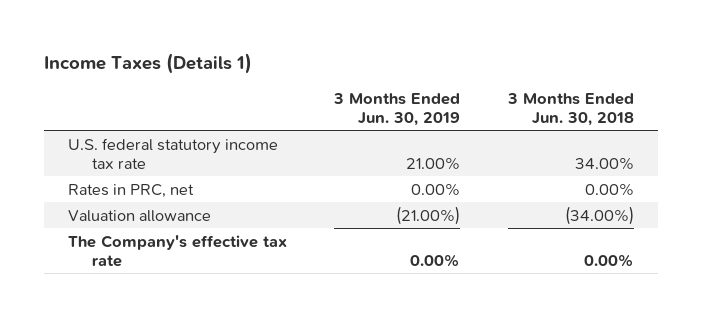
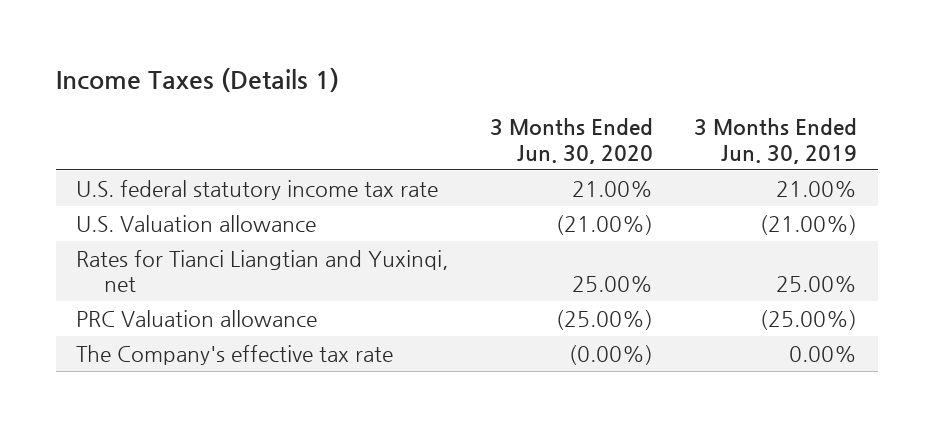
[507,92,635,126] 3 Months Ended Jun. 30, 2018 -> none
none -> [489,118,653,164] 3 Months Ended Jun. 30, 2020
[67,183,194,198] Rates in PRC, net -> none
none -> [76,214,317,232] U.S. Valuation allowance
none -> [76,249,449,293] Rates for Tianci Liangtian and Yuxinqi, net
[67,209,211,222] Valuation allowance -> [76,309,318,327] PRC Valuation allowance
[396,205,461,225] (21.00%) -> [760,309,858,330] (25.00%)

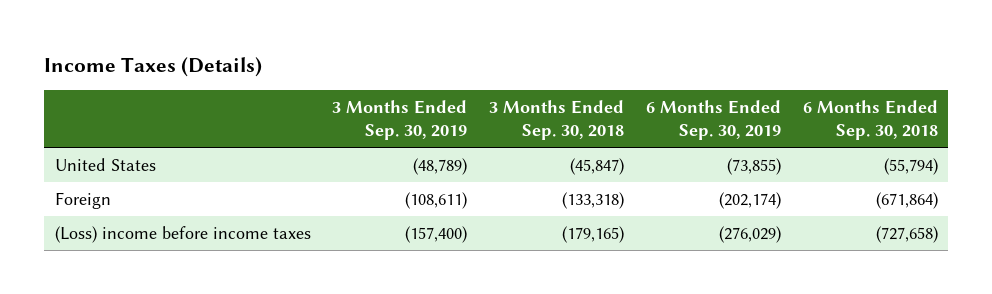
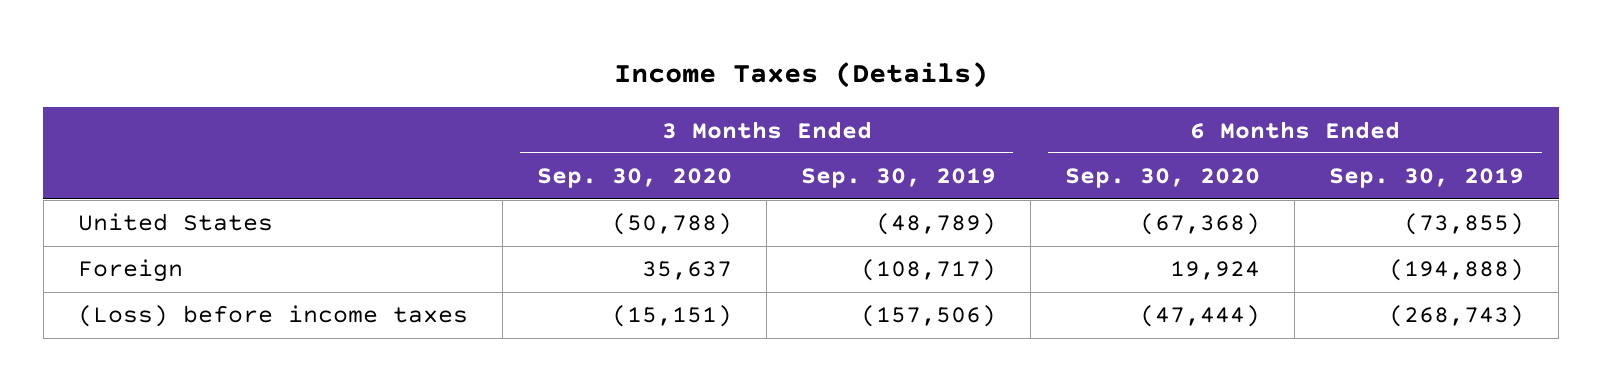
[489,99,625,140] 3 Months Ended Sep. 30, 2018 -> none
[802,99,938,140] 6 Months Ended Sep. 30, 2018 -> none
none -> [537,168,733,189] Sep. 30, 2020
none -> [1065,168,1261,189] Sep. 30, 2020
[405,192,468,210] (108,611) -> [861,259,997,282] (108,717)
[718,192,781,210] (202,174) -> [1389,259,1525,282] (194,888)
[54,226,311,244] (Loss) income before income taxes -> [78,305,469,328] (Loss) before income taxes
[405,226,468,244] (157,400) -> [861,305,997,328] (157,506)
[718,226,781,244] (276,029) -> [1389,305,1525,328] (268,743)

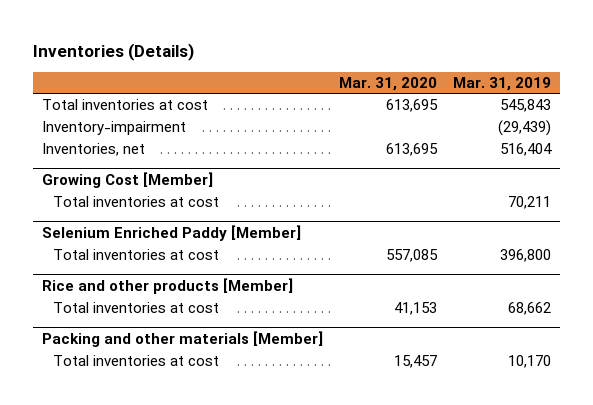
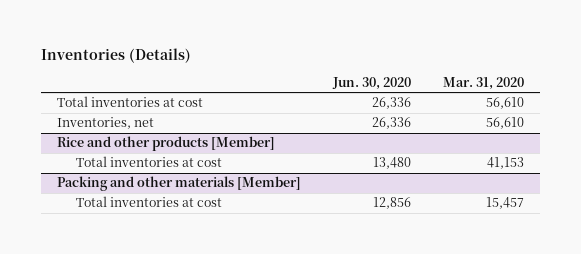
[453,76,552,91] Mar. 31, 2019 -> none
none -> [332,76,412,90] Jun. 30, 2020
[41,121,186,136] Inventory-impairment -> none
[41,172,213,189] Growing Cost [Member] -> none
[52,196,219,208] Total inventories at cost -> none
[41,225,301,242] Selenium Enriched Paddy [Member] -> none
[52,249,219,261] Total inventories at cost -> none
[386,99,439,113] 613,695 -> [486,97,525,110] 56,610
[386,143,439,157] 613,695 -> [486,117,525,130] 56,610

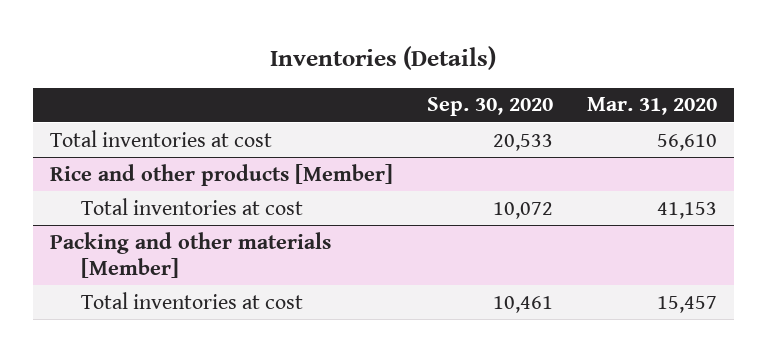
[332,76,412,90] Jun. 30, 2020 -> none
none -> [426,97,553,117] Sep. 30, 2020
[57,117,155,130] Inventories, net -> none

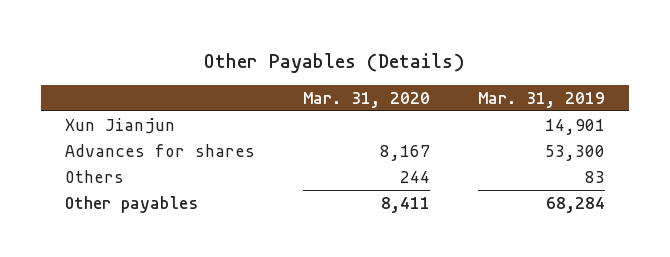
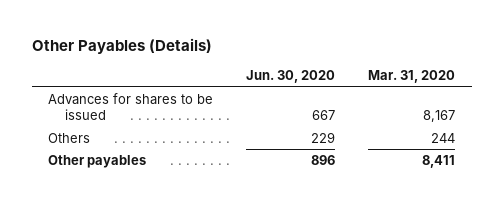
[477,91,605,108] Mar. 31, 2019 -> none
none -> [246,70,336,84] Jun. 30, 2020
[64,117,175,134] Xun Jianjun -> none
[64,143,255,157] Advances for shares -> [48,92,214,121] Advances for shares to be issued

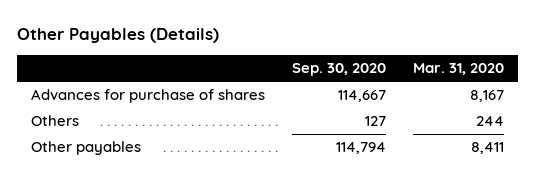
[246,70,336,84] Jun. 30, 2020 -> none
none -> [292,63,387,77] Sep. 30, 2020
[48,92,214,121] Advances for shares to be issued -> [30,89,265,104] Advances for purchase of shares

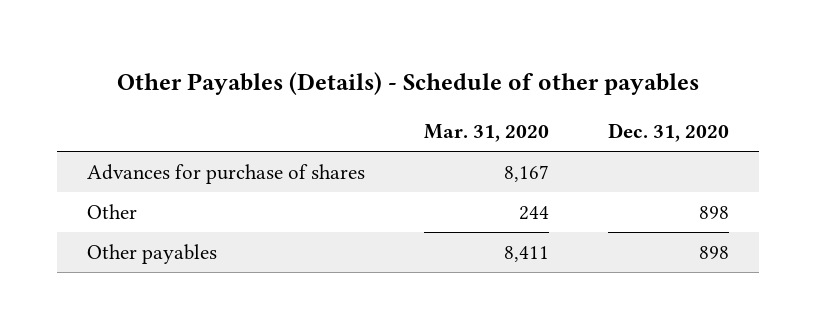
[17,28,220,44] Other Payables (Details) -> [117,72,700,96] Other Payables (Details) - Schedule of other payables
[292,63,387,77] Sep. 30, 2020 -> none
none -> [608,123,730,143] Dec. 31, 2020
[30,115,79,127] Others -> [87,203,138,219] Other

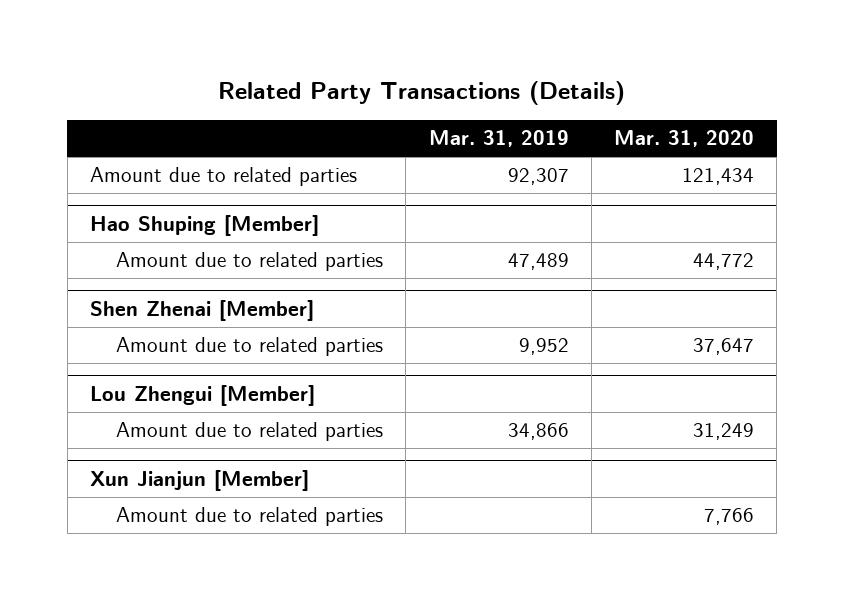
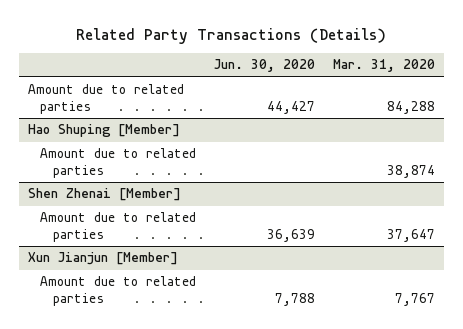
[428,130,569,148] Mar. 31, 2019 -> none
none -> [214,59,316,73] Jun. 30, 2020
[682,168,755,186] 121,434 -> [387,101,436,115] 84,288
[693,253,755,271] 44,772 -> [387,165,436,179] 38,874
[90,385,316,407] Lou Zhengui [Member] -> none
[116,422,384,442] Amount due to related parties -> none
[704,508,755,526] 7,766 -> [395,293,436,307] 7,767

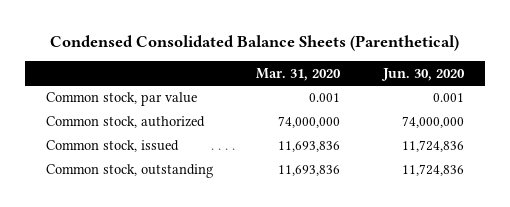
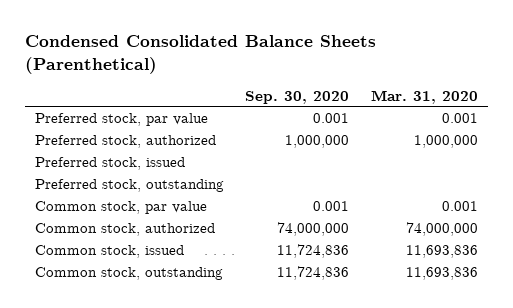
[380,67,465,81] Jun. 30, 2020 -> none
none -> [245,90,350,104] Sep. 30, 2020
none -> [35,112,209,126] Preferred stock, par value
none -> [35,134,217,148] Preferred stock, authorized
none -> [35,156,186,170] Preferred stock, issued
none -> [35,178,225,192] Preferred stock, outstanding

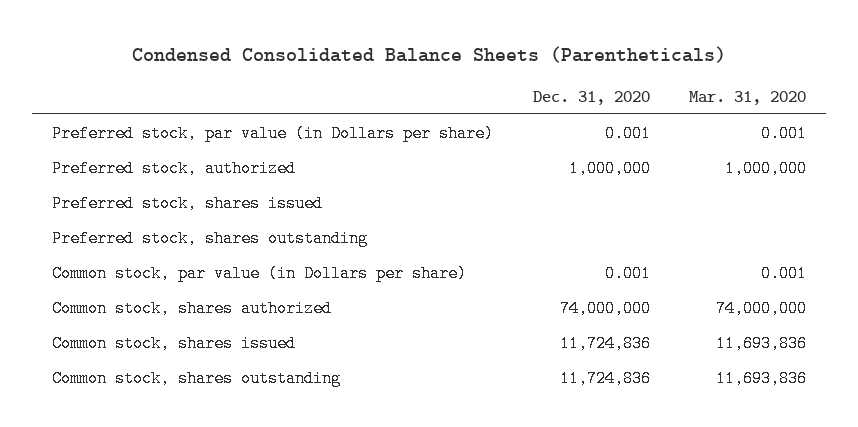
[24,35,376,75] Condensed Consolidated Balance Sheets (Parenthetical) -> [132,45,727,63] Condensed Consolidated Balance Sheets (Parentheticals)
[245,90,350,104] Sep. 30, 2020 -> none
none -> [532,90,650,105] Dec. 31, 2020
[35,112,209,126] Preferred stock, par value -> [52,124,495,142] Preferred stock, par value (in Dollars per share)
[35,156,186,170] Preferred stock, issued -> [52,194,324,212] Preferred stock, shares issued
[35,178,225,192] Preferred stock, outstanding -> [52,229,369,247] Preferred stock, shares outstanding
[35,200,208,214] Common stock, par value -> [52,264,468,282] Common stock, par value (in Dollars per share)
[35,222,216,236] Common stock, authorized -> [52,299,333,317] Common stock, shares authorized
[35,244,185,258] Common stock, issued -> [52,334,297,352] Common stock, shares issued
[35,266,224,280] Common stock, outstanding -> [52,369,342,387] Common stock, shares outstanding

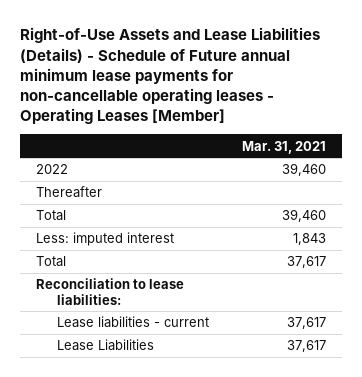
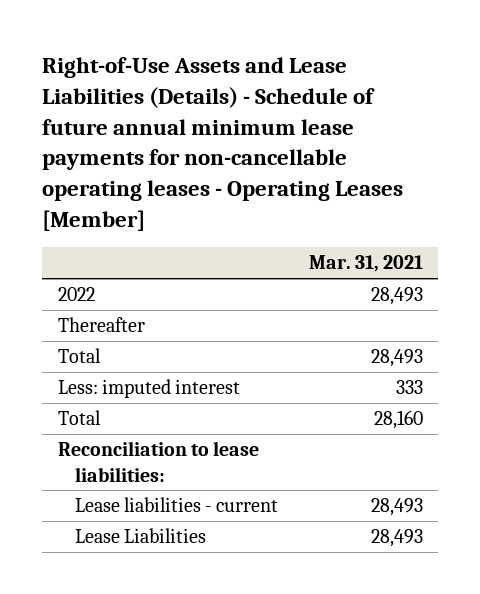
[20,27,321,125] Right-of-Use Assets and Lease Liabilities (Details) - Schedule of Future annual minimum lease payments for non-cancellable operating leases - Operating Leases [Member] -> [42,57,404,232] Right-of-Use Assets and Lease Liabilities (Details) - Schedule of future annual minimum lease payments for non-cancellable operating leases - Operating Leases [Member]
[281,163,326,177] 39,460 -> [370,287,423,306] 28,493
[281,209,326,223] 39,460 -> [370,349,423,368] 28,493
[292,233,326,246] 1,843 -> [395,380,423,395] 333
[286,256,326,269] 37,617 -> [373,410,423,430] 28,160
[286,317,326,330] 37,617 -> [370,498,423,517] 28,493
[286,340,326,353] 37,617 -> [370,529,423,548] 28,493

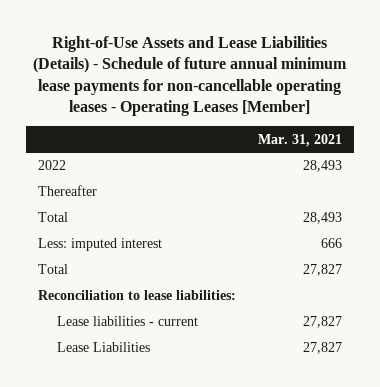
[395,380,423,395] 333 -> [321,238,343,249] 666
[373,410,423,430] 28,160 -> [303,264,343,277] 27,827
[370,498,423,517] 28,493 -> [303,316,343,329] 27,827
[370,529,423,548] 28,493 -> [303,342,343,355] 27,827

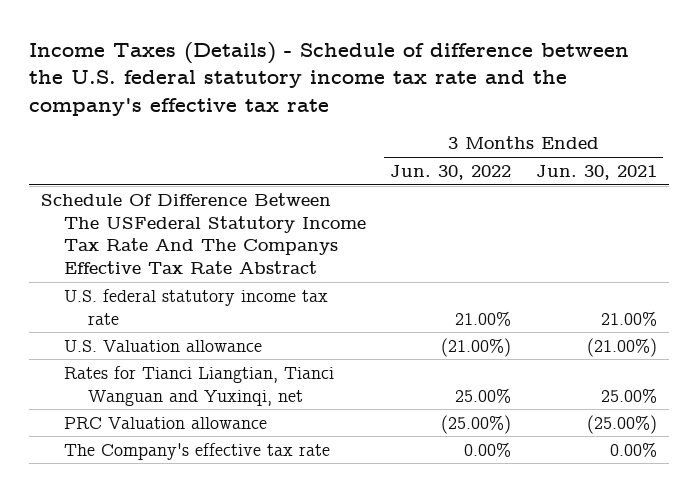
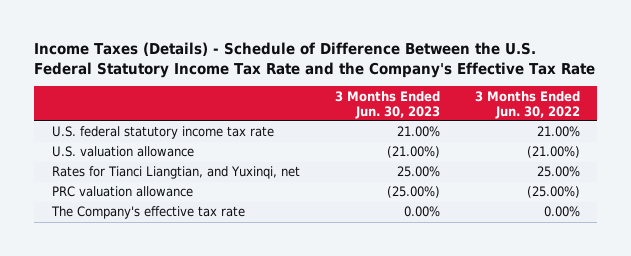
[29,41,630,116] Income Taxes (Details) - Schedule of difference between the U.S. federal statutory income tax rate and the company's effective tax rate -> [34,41,596,78] Income Taxes (Details) - Schedule of Difference Between the U.S. Federal Statutory Income Tax Rate and the Company's Effective Tax Rate
[535,164,657,180] Jun. 30, 2021 -> none
none -> [334,90,440,119] 3 Months Ended Jun. 30, 2023
[41,192,367,274] Schedule Of Difference Between The USFederal Statutory Income Tax Rate And The Companys Effective Tax Rate Abstract -> none
[64,339,263,352] U.S. Valuation allowance -> [51,146,194,158] U.S. valuation allowance
[64,365,335,406] Rates for Tianci Liangtian, Tianci Wanguan and Yuxinqi, net -> [51,166,300,180] Rates for Tianci Liangtian, and Yuxinqi, net
[64,416,268,429] PRC Valuation allowance -> [51,186,193,198] PRC valuation allowance

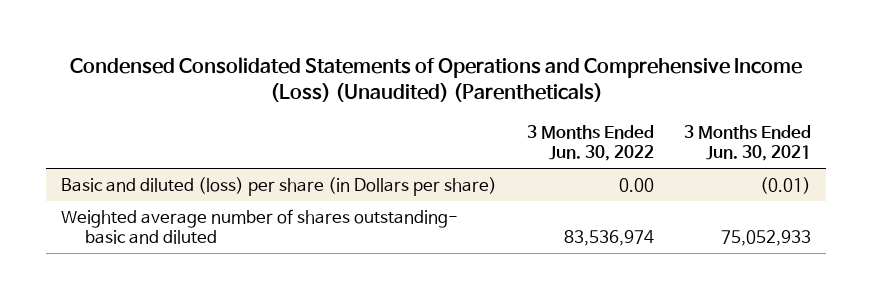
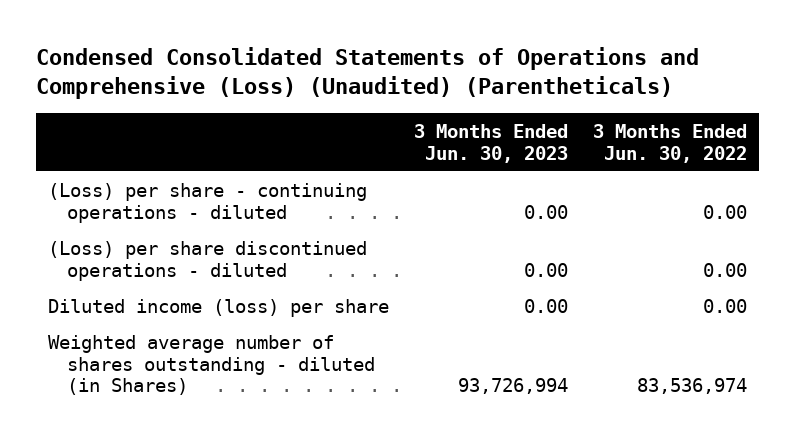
[70,56,803,103] Condensed Consolidated Statements of Operations and Comprehensive Income (Loss) (Unaudited) (Parentheticals) -> [35,47,699,100] Condensed Consolidated Statements of Operations and Comprehensive (Loss) (Unaudited) (Parentheticals)
[683,125,811,162] 3 Months Ended Jun. 30, 2021 -> none
none -> [414,123,569,163] 3 Months Ended Jun. 30, 2023
none -> [48,182,368,223] (Loss) per share - continuing operations - diluted
none -> [48,240,368,281] (Loss) per share discontinued operations - diluted
[61,177,498,197] Basic and diluted (loss) per share (in Dollars per share) -> [48,298,390,317] Diluted income (loss) per share
[61,209,459,245] Weighted average number of shares outstanding- basic and diluted -> [48,334,375,396] Weighted average number of shares outstanding - diluted (in Shares)

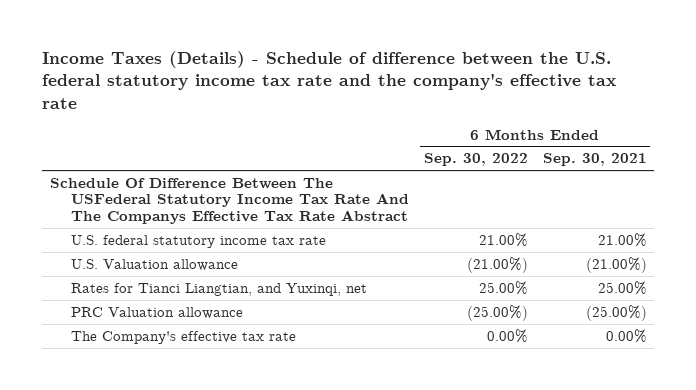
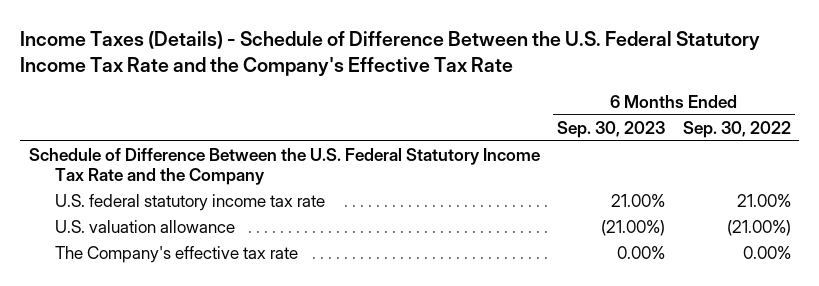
[42,51,617,109] Income Taxes (Details) - Schedule of difference between the U.S. federal statutory income tax rate and the company's effective tax rate -> [19,30,760,76] Income Taxes (Details) - Schedule of Difference Between the U.S. Federal Statutory Income Tax Rate and the Company's Effective Tax Rate
[542,153,647,167] Sep. 30, 2021 -> none
none -> [557,120,666,138] Sep. 30, 2023
[49,177,409,225] Schedule Of Difference Between The USFederal Statutory Income Tax Rate And The Companys Effective Tax Rate Abstract -> [28,148,540,186] Schedule of Difference Between the U.S. Federal Statutory Income Tax Rate and the Company
[70,282,367,296] Rates for Tianci Liangtian, and Yuxinqi, net -> none
[70,306,243,319] PRC Valuation allowance -> none
[70,258,238,271] U.S. Valuation allowance -> [54,220,235,234] U.S. valuation allowance

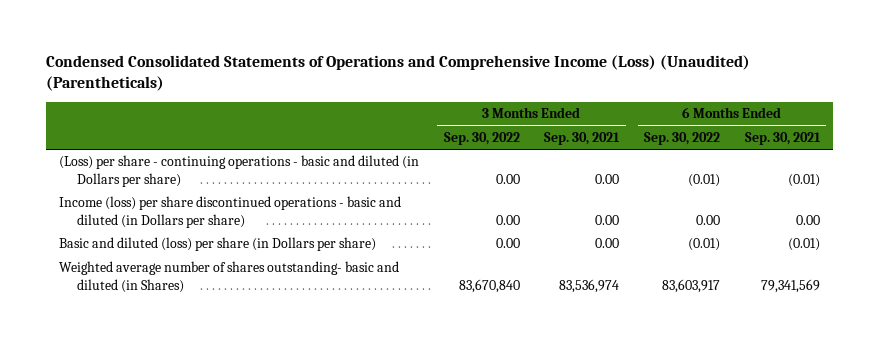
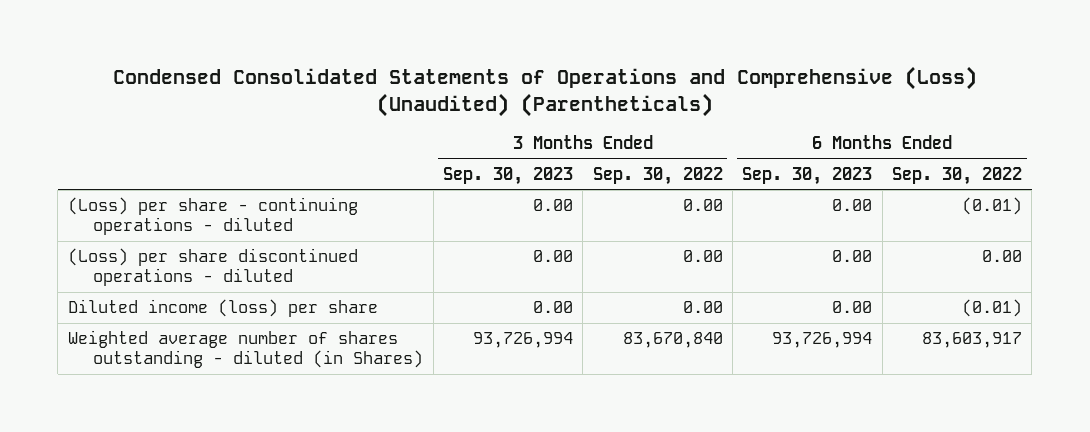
[46,55,751,92] Condensed Consolidated Statements of Operations and Comprehensive Income (Loss) (Unaudited) (Parentheticals) -> [112,66,977,117] Condensed Consolidated Statements of Operations and Comprehensive (Loss) (Unaudited) (Parentheticals)
[544,132,621,146] Sep. 30, 2021 -> none
[745,132,822,146] Sep. 30, 2021 -> none
none -> [442,166,573,185] Sep. 30, 2023
none -> [742,166,873,185] Sep. 30, 2023
[58,155,419,187] (Loss) per share - continuing operations - basic and diluted (in Dollars per share) -> [67,197,358,236] (Loss) per share - continuing operations - diluted
[58,196,401,228] Income (loss) per share discontinued operations - basic and diluted (in Dollars per share) -> [67,248,358,287] (Loss) per share discontinued operations - diluted
[58,237,376,252] Basic and diluted (loss) per share (in Dollars per share) -> [67,299,378,318] Diluted income (loss) per share
[58,261,399,293] Weighted average number of shares outstanding- basic and diluted (in Shares) -> [67,330,424,369] Weighted average number of shares outstanding - diluted (in Shares)

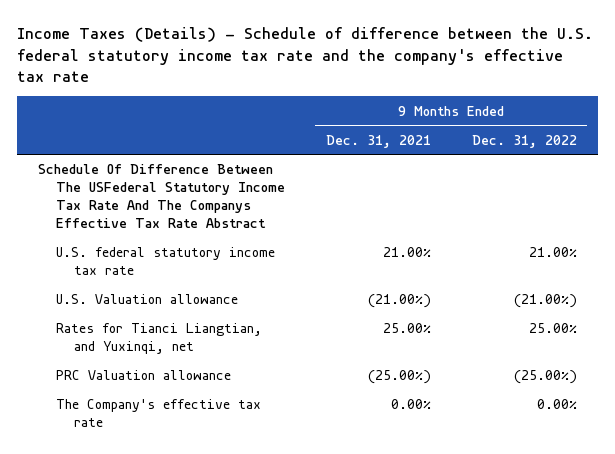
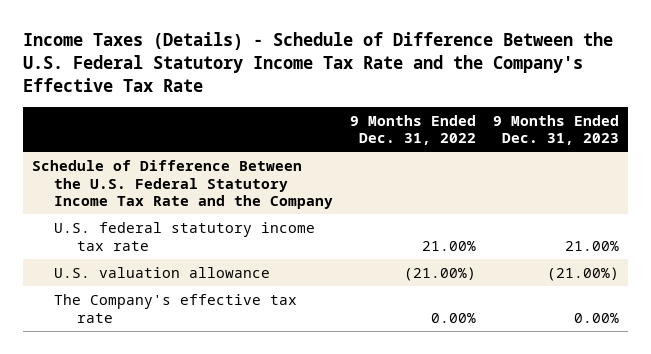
[17,26,594,83] Income Taxes (Details) - Schedule of difference between the U.S. federal statutory income tax rate and the company's effective tax rate -> [23,32,614,92] Income Taxes (Details) - Schedule of Difference Between the U.S. Federal Statutory Income Tax Rate and the Company's Effective Tax Rate
[325,134,431,148] Dec. 31, 2021 -> none
none -> [493,114,620,146] 9 Months Ended Dec. 31, 2023
[37,164,285,229] Schedule Of Difference Between The USFederal Statutory Income Tax Rate And The Companys Effective Tax Rate Abstract -> [31,159,334,210] Schedule of Difference Between the U.S. Federal Statutory Income Tax Rate and the Company
[55,323,262,355] Rates for Tianci Liangtian, and Yuxinqi, net -> none
[55,370,231,381] PRC Valuation allowance -> none
[55,294,238,305] U.S. Valuation allowance -> [54,266,271,278] U.S. valuation allowance

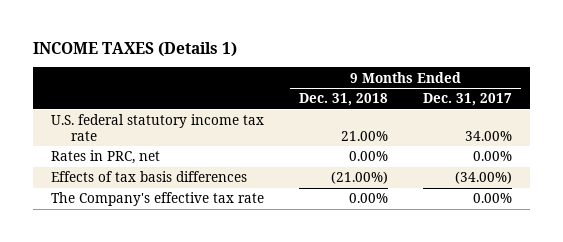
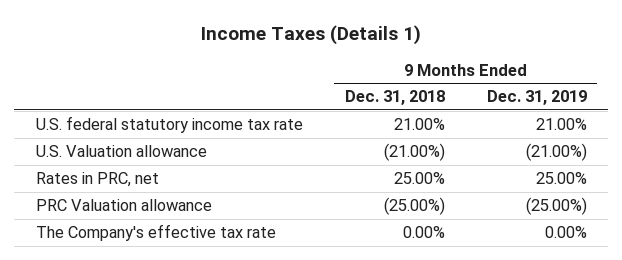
[33,42,238,58] INCOME TAXES (Details 1) -> [201,25,422,46] Income Taxes (Details 1)
[423,93,513,107] Dec. 31, 2017 -> none
none -> [486,90,587,106] Dec. 31, 2019
[50,171,247,183] Effects of tax basis differences -> none
none -> [35,145,207,158] U.S. Valuation allowance
[349,151,389,162] 0.00% -> [393,172,445,185] 25.00%
none -> [35,199,212,212] PRC Valuation allowance

